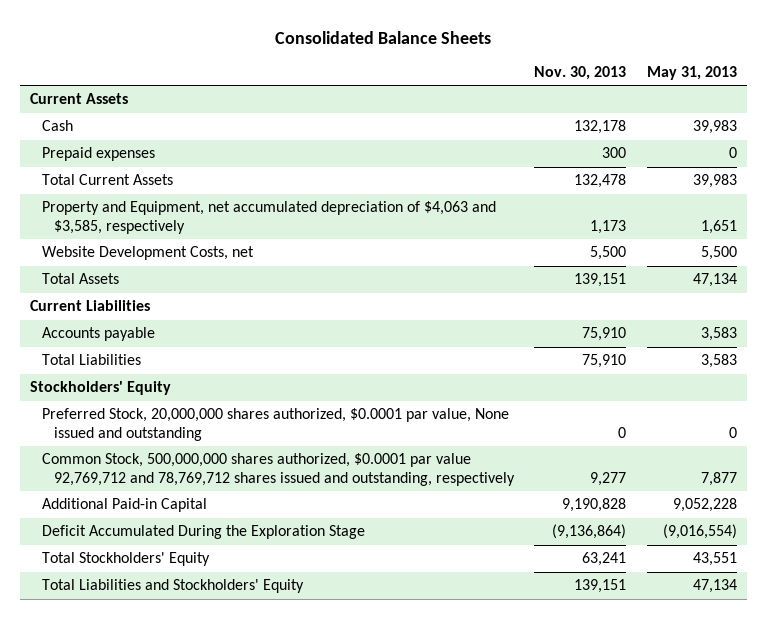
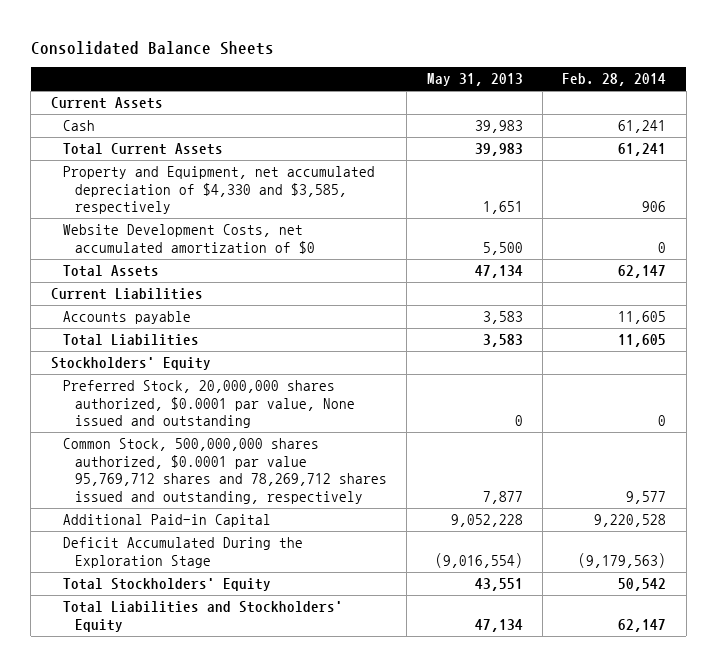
[534,66,627,81] Nov. 30, 2013 -> none
none -> [562,73,667,87] Feb. 28, 2014
[41,147,155,162] Prepaid expenses -> none
[41,201,496,234] Property and Equipment, net accumulated depreciation of $4,063 and $3,585, respectively -> [62,166,375,215] Property and Equipment, net accumulated depreciation of $4,330 and $3,585, respectively
[41,246,254,261] Website Development Costs, net -> [62,224,315,254] Website Development Costs, net accumulated amortization of $0
[41,453,515,486] Common Stock, 500,000,000 shares authorized, $0.0001 par value 92,769,712 and 78,769,712 shares issued and outstanding, respectively -> [62,438,387,504] Common Stock, 500,000,000 shares authorized, $0.0001 par value 95,769,712 shares and 78,269,712 shares issued and outstanding, respectively

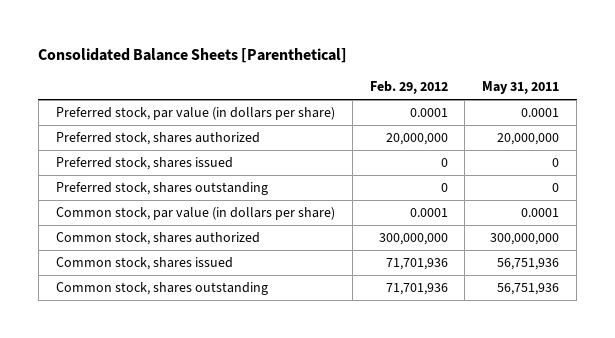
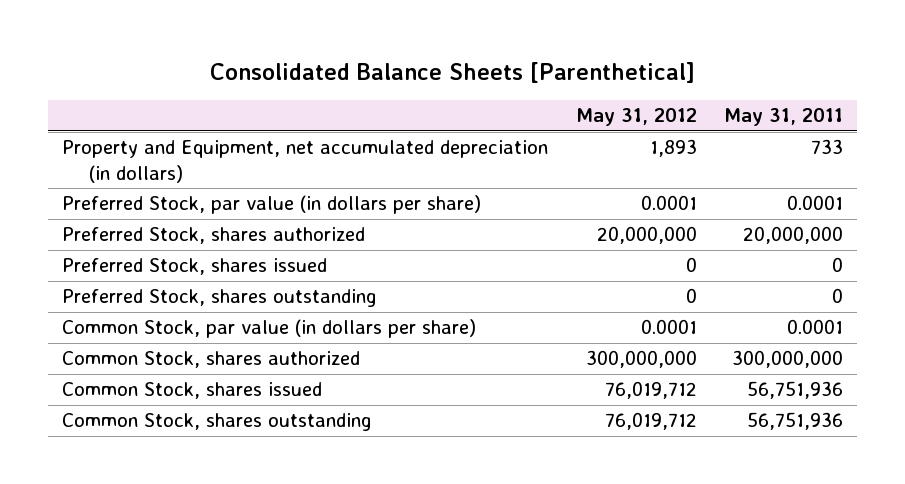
[369,81,448,95] Feb. 29, 2012 -> none
none -> [575,108,697,127] May 31, 2012
none -> [61,140,548,183] Property and Equipment, net accumulated depreciation (in dollars)
[55,107,335,121] Preferred stock, par value (in dollars per share) -> [61,195,481,215] Preferred Stock, par value (in dollars per share)
[55,132,260,146] Preferred stock, shares authorized -> [61,227,365,245] Preferred Stock, shares authorized
[55,157,233,171] Preferred stock, shares issued -> [61,258,327,276] Preferred Stock, shares issued
[55,182,268,196] Preferred stock, shares outstanding -> [61,289,377,308] Preferred Stock, shares outstanding
[55,207,335,221] Common stock, par value (in dollars per share) -> [61,319,476,339] Common Stock, par value (in dollars per share)
[55,232,260,246] Common stock, shares authorized -> [61,351,360,369] Common Stock, shares authorized
[55,257,233,271] Common stock, shares issued -> [61,382,322,400] Common Stock, shares issued
[55,282,268,296] Common stock, shares outstanding -> [61,413,372,432] Common Stock, shares outstanding

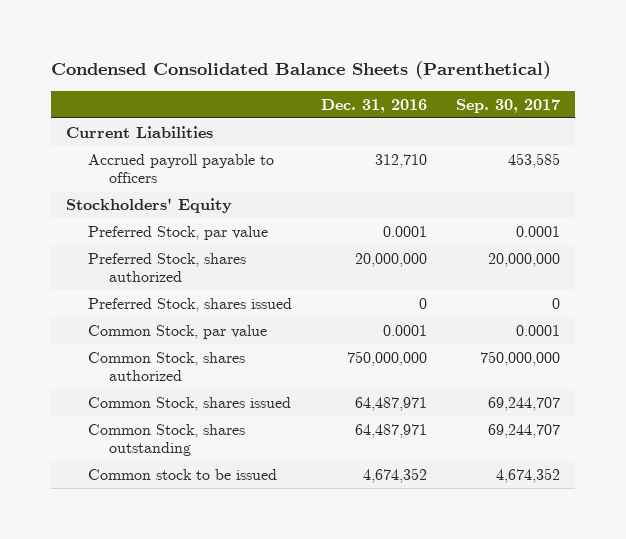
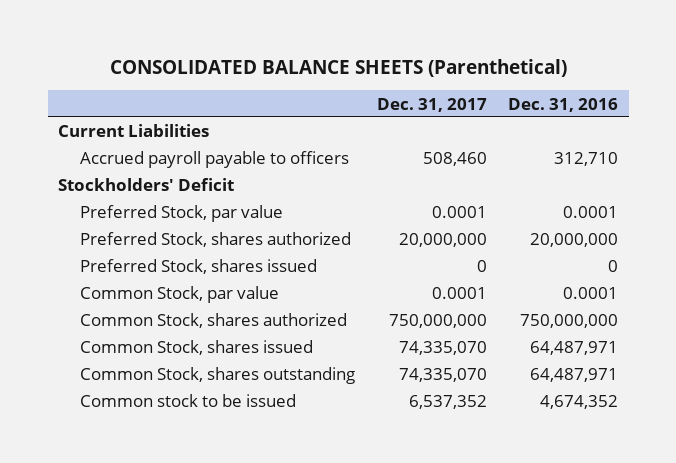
[51,61,552,80] Condensed Consolidated Balance Sheets (Parenthetical) -> [110,58,568,77] CONSOLIDATED BALANCE SHEETS (Parenthetical)
[456,98,561,113] Sep. 30, 2017 -> none
none -> [376,97,487,112] Dec. 31, 2017
[66,197,233,213] Stockholders' Equity -> [58,178,235,192] Stockholders' Deficit

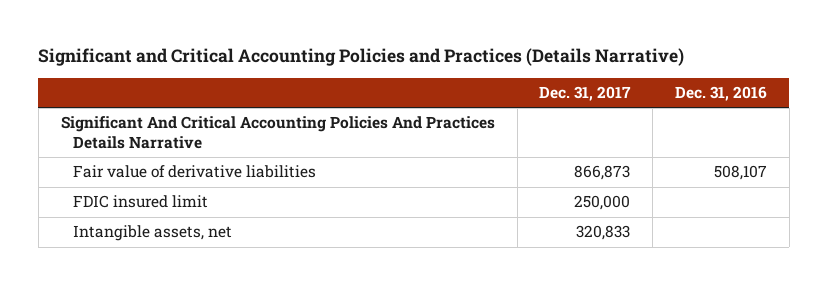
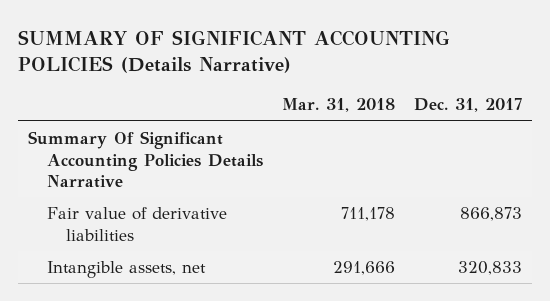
[38,48,685,67] Significant and Critical Accounting Policies and Practices (Details Narrative) -> [18,29,451,74] SUMMARY OF SIGNIFICANT ACCOUNTING POLICIES (Details Narrative)
[675,85,768,101] Dec. 31, 2016 -> none
none -> [281,98,395,113] Mar. 31, 2018
[60,116,495,150] Significant And Critical Accounting Policies And Practices Details Narrative -> [27,131,263,189] Summary Of Significant Accounting Policies Details Narrative
[72,195,208,209] FDIC insured limit -> none

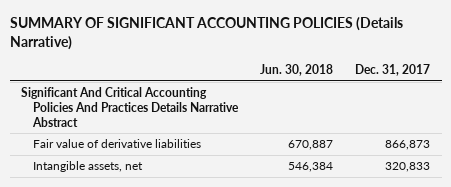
[281,98,395,113] Mar. 31, 2018 -> none
none -> [260,63,334,76] Jun. 30, 2018
[27,131,263,189] Summary Of Significant Accounting Policies Details Narrative -> [20,87,240,127] Significant And Critical Accounting Policies And Practices Details Narrative Abstract

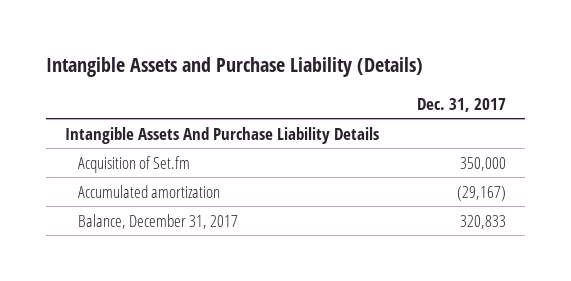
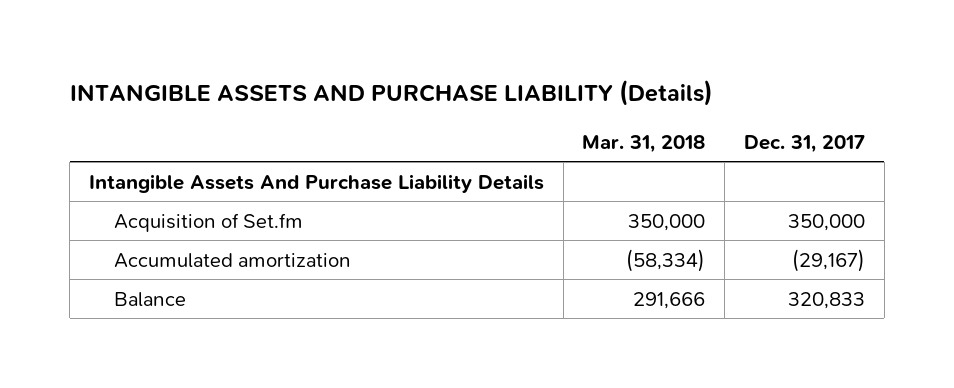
[45,57,423,78] Intangible Assets and Purchase Liability (Details) -> [69,80,713,107] INTANGIBLE ASSETS AND PURCHASE LIABILITY (Details)
none -> [582,134,706,153] Mar. 31, 2018
[77,213,238,229] Balance, December 31, 2017 -> [114,291,187,307] Balance

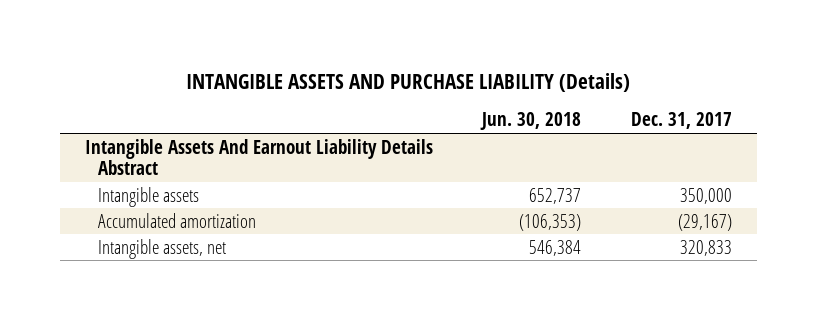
[582,134,706,153] Mar. 31, 2018 -> none
none -> [480,112,582,131] Jun. 30, 2018
[88,173,544,193] Intangible Assets And Purchase Liability Details -> [84,138,433,176] Intangible Assets And Earnout Liability Details Abstract
[114,212,304,232] Acquisition of Set.fm -> [97,186,199,207] Intangible assets
[114,291,187,307] Balance -> [97,238,226,259] Intangible assets, net

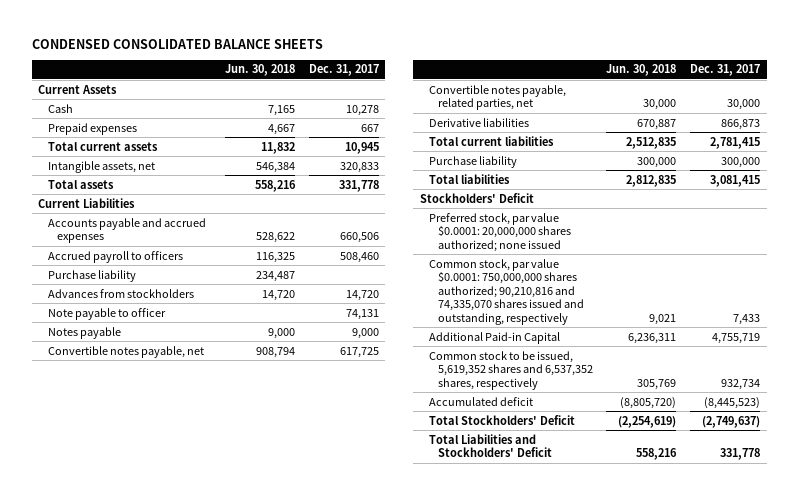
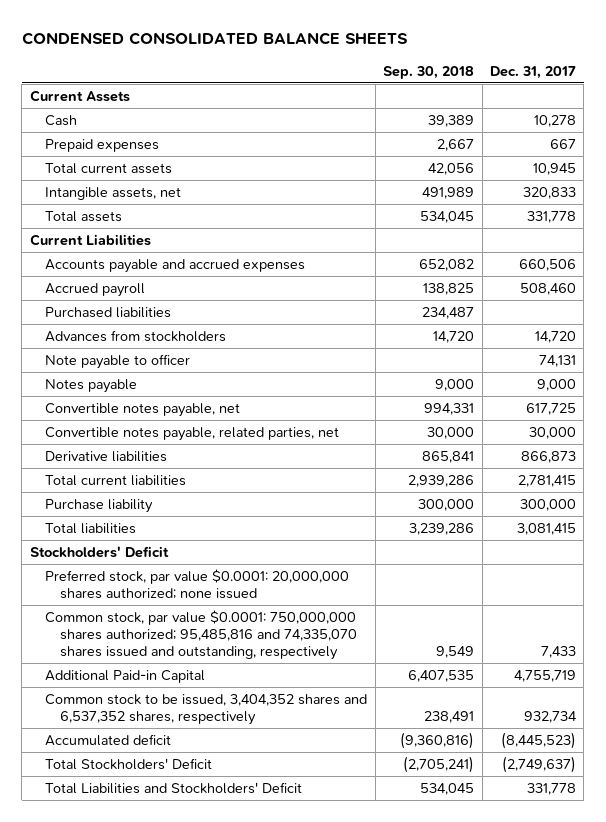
[225,64,296,77] Jun. 30, 2018 -> none
none -> [383,65,475,79] Sep. 30, 2018
[47,250,183,263] Accrued payroll to officers -> [45,282,146,297] Accrued payroll
[47,269,136,282] Purchase liability -> [45,306,172,318] Purchased liabilities
[428,258,584,325] Common stock, par value $0.0001: 750,000,000 shares authorized; 90,210,816 and 74,335,070 shares issued and outstanding, respectively -> [45,609,358,660] Common stock, par value $0.0001: 750,000,000 shares authorized; 95,485,816 and 74,335,070 shares issued and outstanding, respectively
[428,350,593,390] Common stock to be issued, 5,619,352 shares and 6,537,352 shares, respectively -> [45,693,368,725] Common stock to be issued, 3,404,352 shares and 6,537,352 shares, respectively

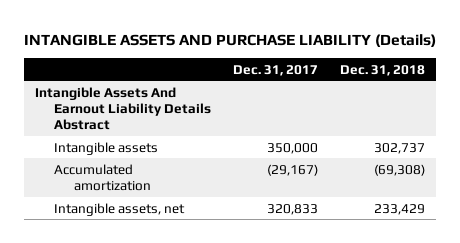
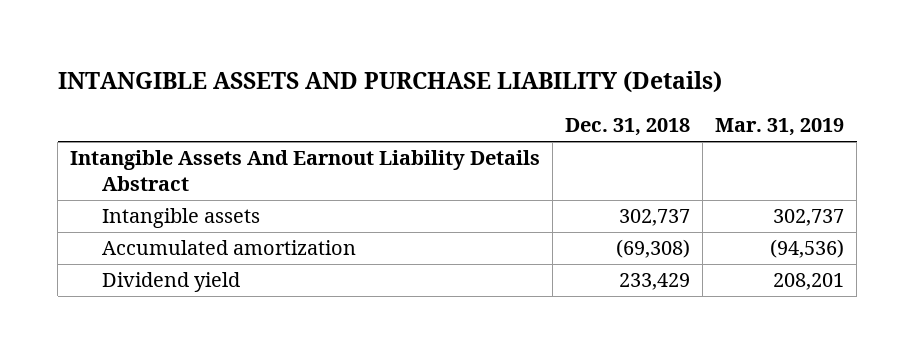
[233,64,319,76] Dec. 31, 2017 -> none
none -> [715,118,845,137] Mar. 31, 2019
[54,202,186,216] Intangible assets, net -> [101,272,240,293] Dividend yield

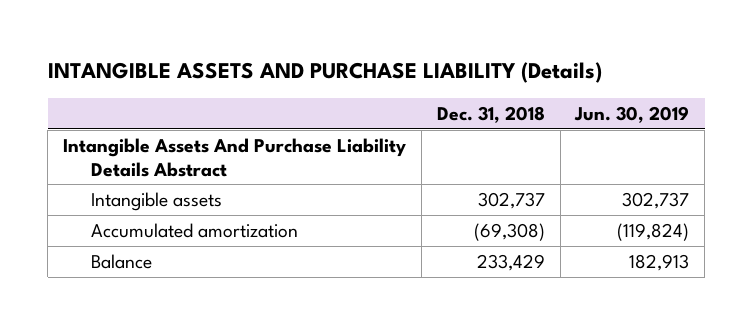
[715,118,845,137] Mar. 31, 2019 -> none
none -> [574,105,690,123] Jun. 30, 2019
[70,150,541,192] Intangible Assets And Earnout Liability Details Abstract -> [63,137,407,177] Intangible Assets And Purchase Liability Details Abstract
[101,272,240,293] Dividend yield -> [91,253,153,269] Balance

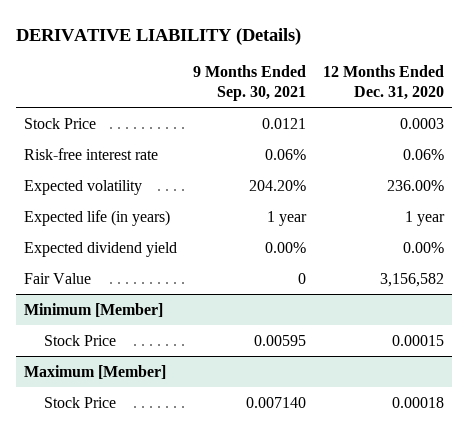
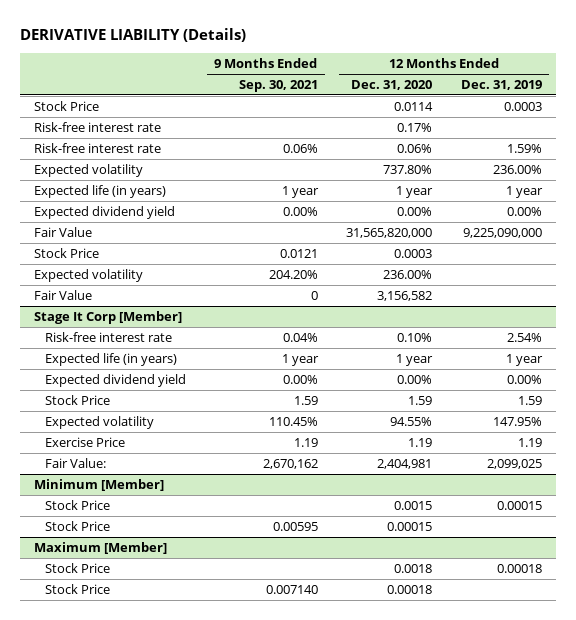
none -> [460,80,542,91] Dec. 31, 2019
none -> [34,101,100,112] Stock Price
none -> [34,122,162,133] Risk-free interest rate
none -> [34,164,144,178] Expected volatility
none -> [34,227,93,238] Fair Value
[23,117,96,129] Stock Price -> [34,248,100,259] Stock Price
[23,179,142,195] Expected volatility -> [34,269,144,283] Expected volatility
none -> [34,311,183,325] Stage It Corp [Member]
none -> [44,332,172,343] Risk-free interest rate
none -> [44,353,177,367] Expected life (in years)
none -> [44,374,186,388] Expected dividend yield
none -> [44,395,110,406] Stock Price
none -> [44,416,154,430] Expected volatility
none -> [44,437,125,448] Exercise Price
none -> [44,458,106,469] Fair Value:
none -> [44,500,110,511] Stock Price
none -> [44,563,110,574] Stock Price

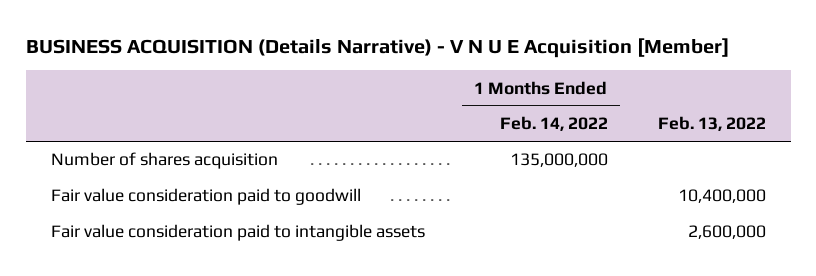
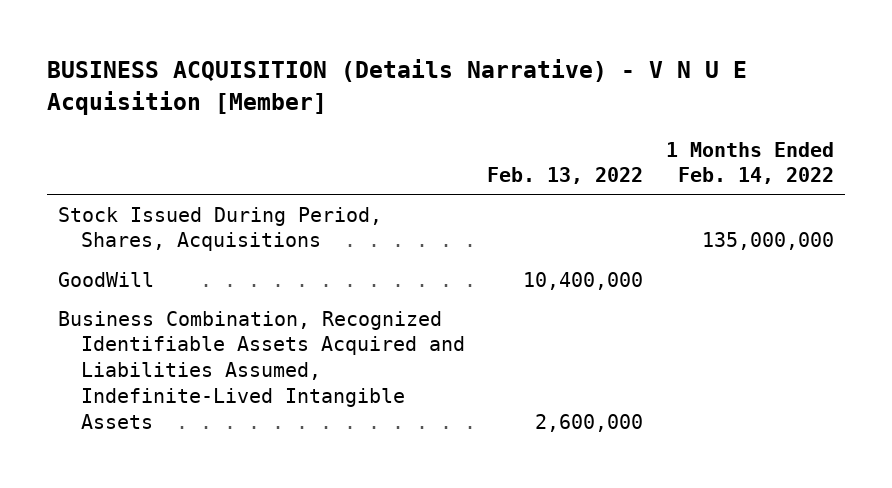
[50,152,278,170] Number of shares acquisition -> [58,206,383,252] Stock Issued During Period, Shares, Acquisitions
[50,188,361,206] Fair value consideration paid to goodwill -> [58,271,155,287] GoodWill
[50,224,425,242] Fair value consideration paid to intangible assets -> [58,310,465,429] Business Combination, Recognized Identifiable Assets Acquired and Liabilities Assumed, Indefinite-Lived Intangible Assets

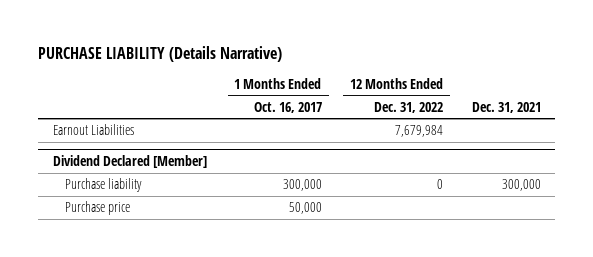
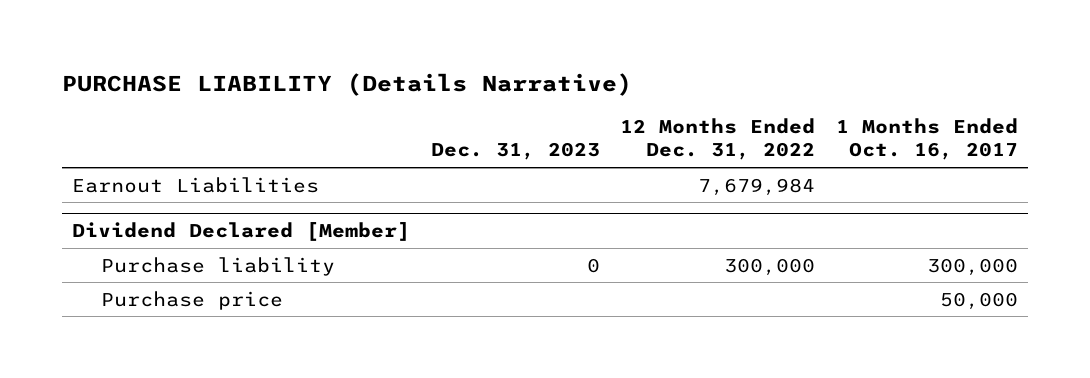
[471,101,541,113] Dec. 31, 2021 -> none
none -> [430,142,600,161] Dec. 31, 2023
[437,179,444,190] 0 -> [724,257,816,276] 300,000

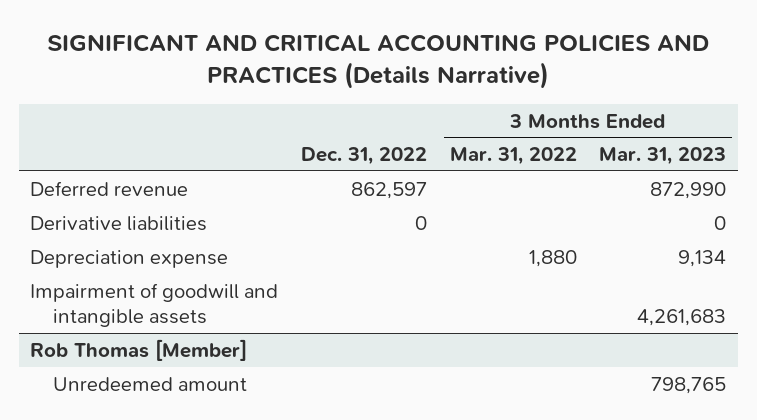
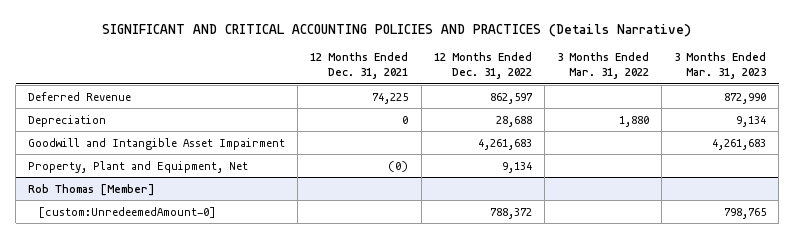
[300,147,427,166] Dec. 31, 2022 -> none
none -> [310,51,409,80] 12 Months Ended Dec. 31, 2021
none -> [433,51,532,80] 12 Months Ended Dec. 31, 2022
[30,215,208,231] Derivative liabilities -> none
[30,180,189,196] Deferred revenue -> [28,91,132,101] Deferred Revenue
[30,249,229,268] Depreciation expense -> [28,114,107,127] Depreciation
[30,282,279,327] Impairment of goodwill and intangible assets -> [28,137,286,150] Goodwill and Intangible Asset Impairment
none -> [28,160,249,173] Property, Plant and Equipment, Net
[53,376,248,391] Unredeemed amount -> [37,206,216,218] [custom:UnredeemedAmount-0]

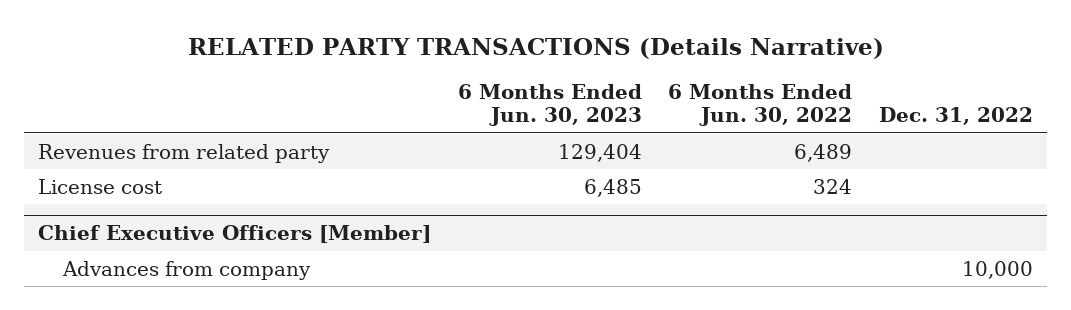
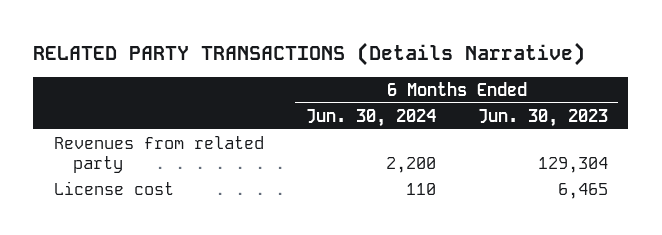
[668,83,853,127] 6 Months Ended Jun. 30, 2022 -> none
[879,107,1034,126] Dec. 31, 2022 -> none
none -> [305,108,436,127] Jun. 30, 2024
[37,225,431,244] Chief Executive Officers [Member] -> none
[62,260,312,280] Advances from company -> none
[557,143,642,162] 129,404 -> [537,156,608,173] 129,304
[583,178,642,197] 6,485 -> [557,182,608,199] 6,465

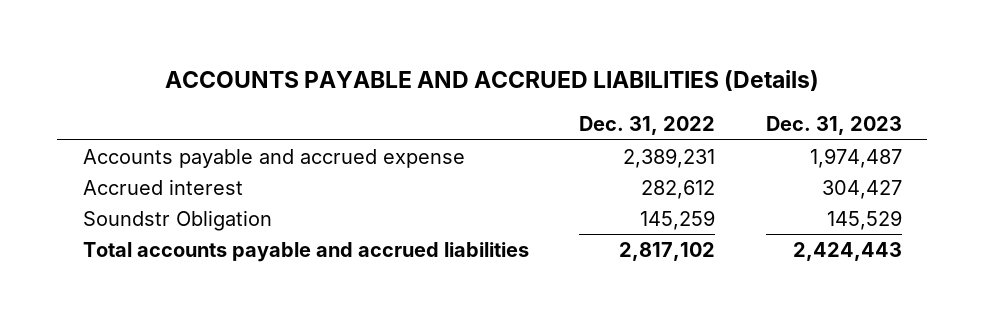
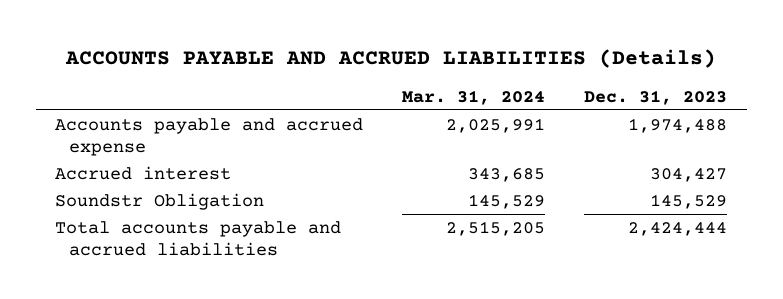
[579,116,716,136] Dec. 31, 2022 -> none
none -> [402,89,546,105] Mar. 31, 2024
[809,147,902,168] 1,974,487 -> [628,117,728,133] 1,974,488
[792,241,902,261] 2,424,443 -> [628,221,728,236] 2,424,444

